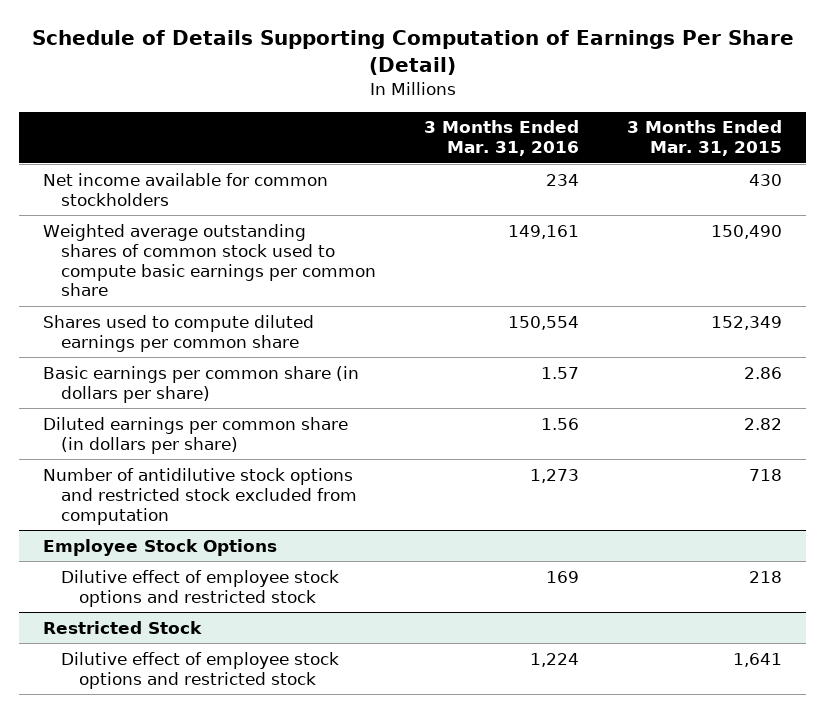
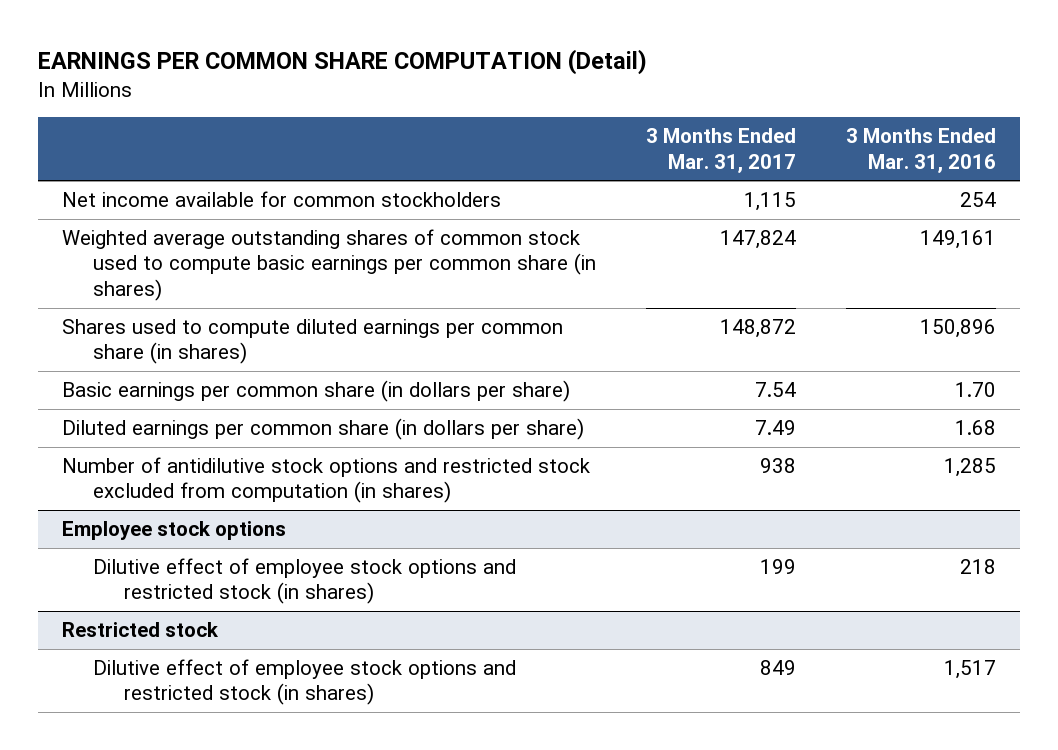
[31,30,794,75] Schedule of Details Supporting Computation of Earnings Per Share (Detail) -> [37,49,647,76] EARNINGS PER COMMON SHARE COMPUTATION (Detail)
[627,120,783,157] 3 Months Ended Mar. 31, 2015 -> none
none -> [646,128,797,173] 3 Months Ended Mar. 31, 2017
[546,173,580,186] 234 -> [959,192,996,208] 254
[43,223,376,297] Weighted average outstanding shares of common stock used to compute basic earnings per common share -> [62,229,597,301] Weighted average outstanding shares of common stock used to compute basic earnings per common share (in shares)
[43,314,315,352] Shares used to compute diluted earnings per common share -> [62,319,564,365] Shares used to compute diluted earnings per common share (in shares)
[508,315,580,330] 150,554 -> [919,319,996,339] 150,896
[541,366,580,379] 1.57 -> [954,382,996,398] 1.70
[541,417,580,430] 1.56 -> [954,420,996,436] 1.68
[43,467,357,525] Number of antidilutive stock options and restricted stock excluded from computation -> [62,457,591,504] Number of antidilutive stock options and restricted stock excluded from computation (in shares)
[530,468,580,483] 1,273 -> [943,458,996,478] 1,285
[43,538,278,556] Employee Stock Options -> [62,521,287,541] Employee stock options
[60,569,339,607] Dilutive effect of employee stock options and restricted stock -> [93,558,517,605] Dilutive effect of employee stock options and restricted stock (in shares)
[546,570,580,583] 169 -> [959,559,996,575] 218
[43,620,203,634] Restricted Stock -> [62,622,220,638] Restricted stock
[60,651,339,689] Dilutive effect of employee stock options and restricted stock -> [93,659,517,706] Dilutive effect of employee stock options and restricted stock (in shares)
[530,652,580,667] 1,224 -> [943,660,996,680] 1,517

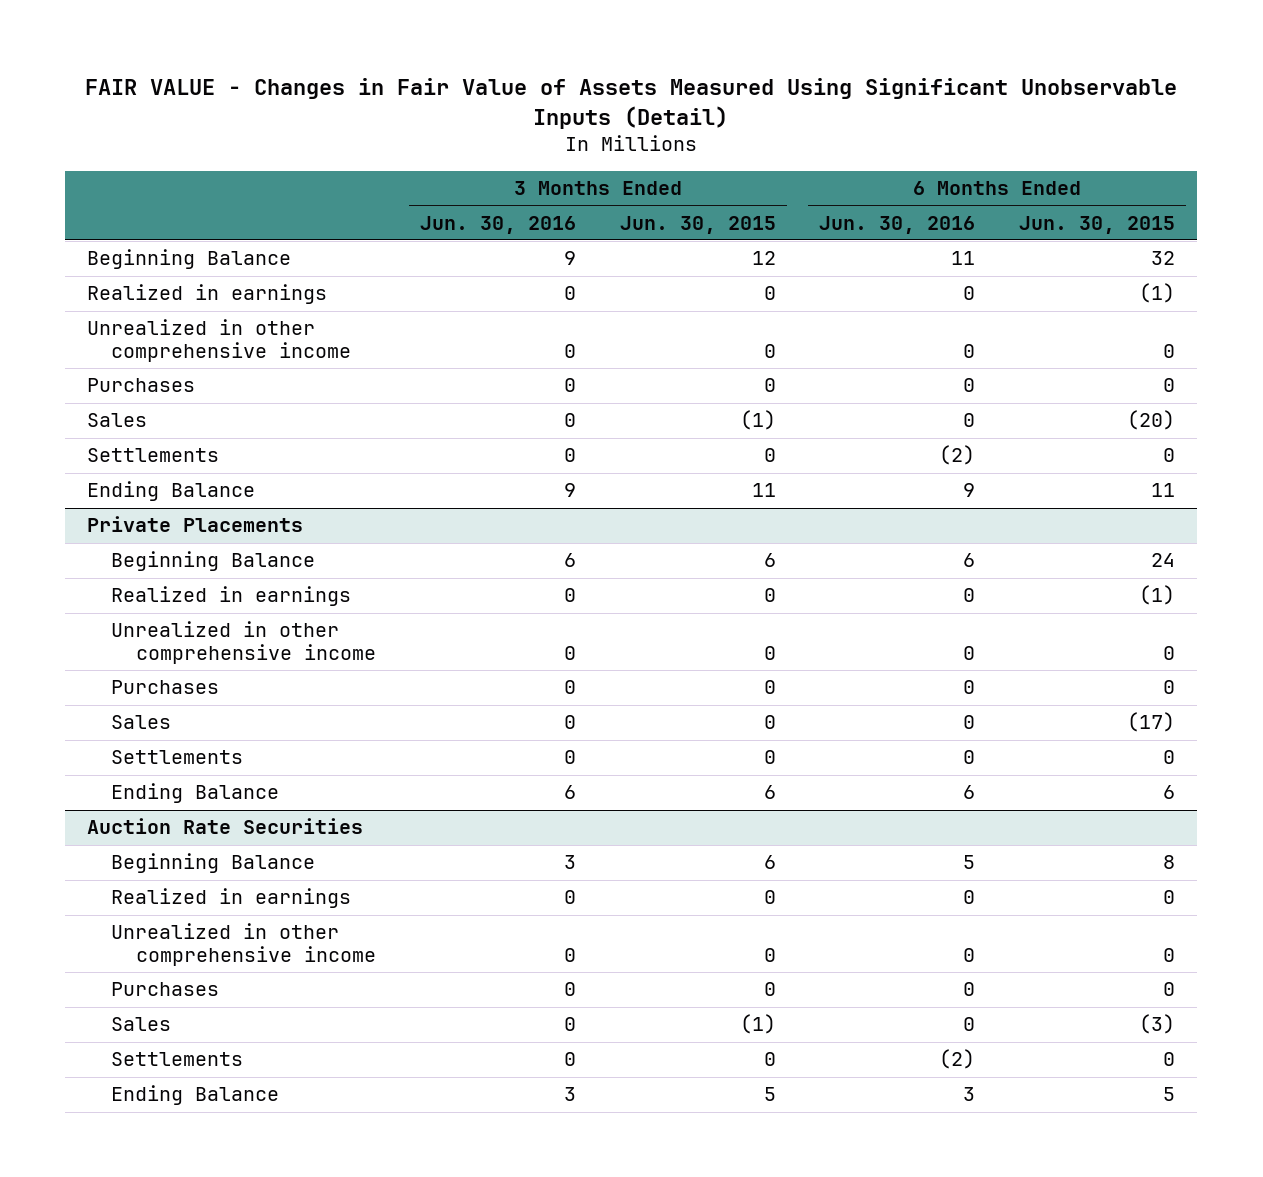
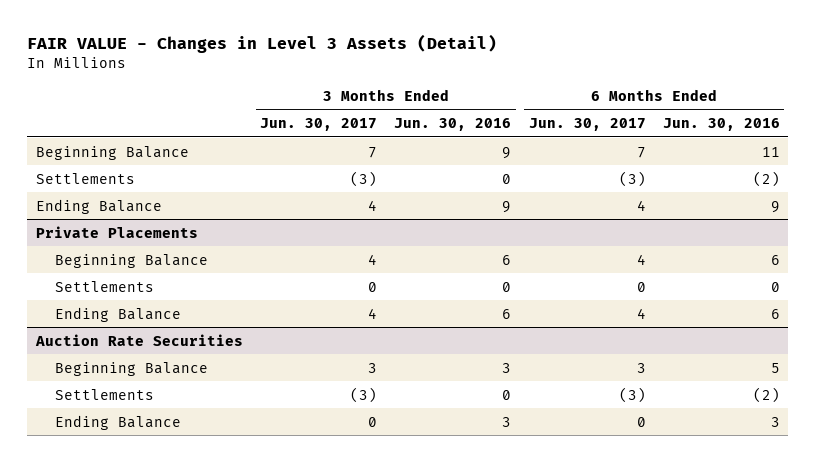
[85,78,1178,130] FAIR VALUE - Changes in Fair Value of Assets Measured Using Significant Unobservable Inputs (Detail) -> [27,34,498,54] FAIR VALUE - Changes in Level 3 Assets (Detail)
[619,215,776,234] Jun. 30, 2015 -> none
[1019,215,1176,234] Jun. 30, 2015 -> none
none -> [260,117,378,131] Jun. 30, 2017
none -> [528,117,646,131] Jun. 30, 2017
[87,284,328,305] Realized in earnings -> none
[87,319,352,362] Unrealized in other comprehensive income -> none
[87,378,196,393] Purchases -> none
[87,413,148,428] Sales -> none
[111,586,352,607] Realized in earnings -> none
[111,621,376,664] Unrealized in other comprehensive income -> none
[111,680,220,695] Purchases -> none
[111,715,172,730] Sales -> none
[111,888,352,909] Realized in earnings -> none
[111,923,376,966] Unrealized in other comprehensive income -> none
[111,982,220,997] Purchases -> none
[111,1017,172,1032] Sales -> none

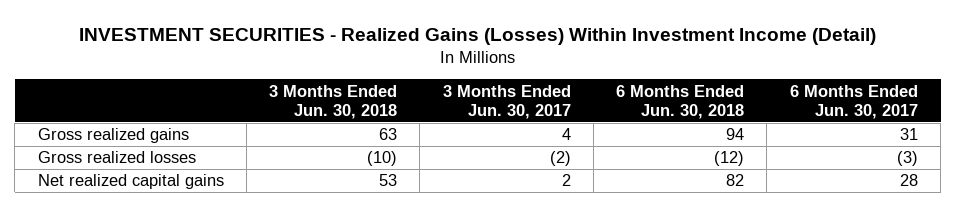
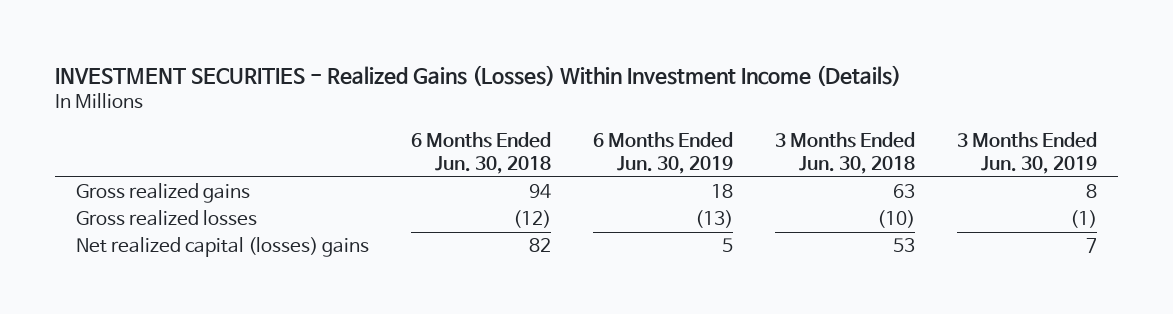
[78,27,876,45] INVESTMENT SECURITIES - Realized Gains (Losses) Within Investment Income (Detail) -> [54,65,901,87] INVESTMENT SECURITIES - Realized Gains (Losses) Within Investment Income (Details)
[442,84,571,119] 3 Months Ended Jun. 30, 2017 -> none
[789,84,918,119] 6 Months Ended Jun. 30, 2017 -> none
none -> [592,132,733,174] 6 Months Ended Jun. 30, 2019
none -> [957,132,1098,174] 3 Months Ended Jun. 30, 2019
[37,174,224,190] Net realized capital gains -> [75,237,369,258] Net realized capital (losses) gains

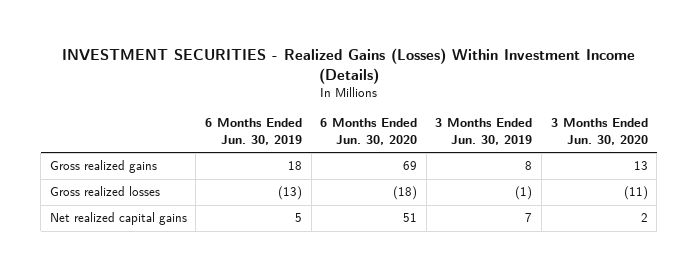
[410,132,551,174] 6 Months Ended Jun. 30, 2018 -> none
[774,132,915,174] 3 Months Ended Jun. 30, 2018 -> none
none -> [320,118,418,145] 6 Months Ended Jun. 30, 2020
none -> [550,118,648,145] 3 Months Ended Jun. 30, 2020
[75,237,369,258] Net realized capital (losses) gains -> [49,212,187,226] Net realized capital gains

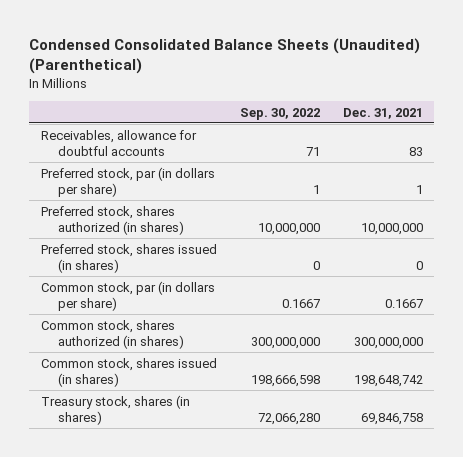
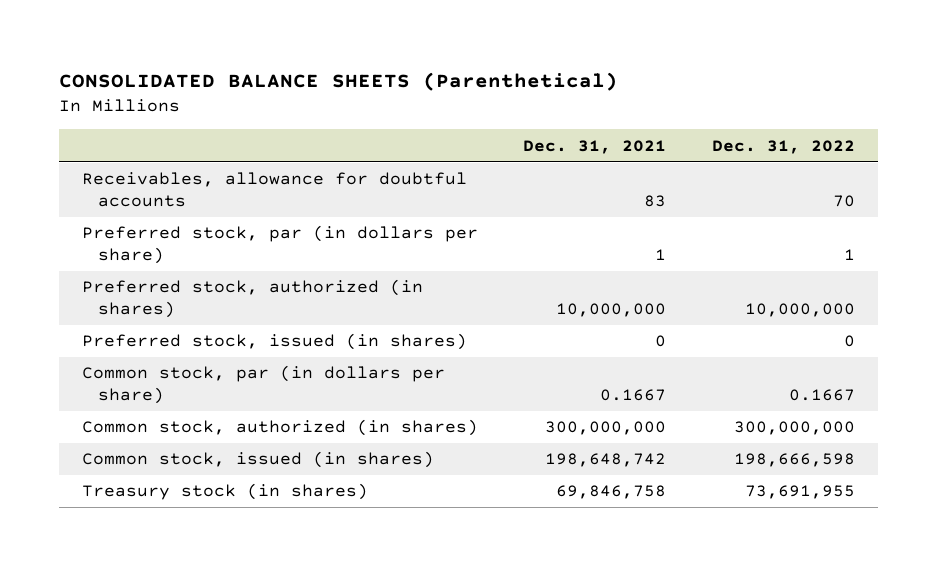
[29,37,421,75] Condensed Consolidated Balance Sheets (Unaudited) (Parenthetical) -> [58,71,618,91] CONSOLIDATED BALANCE SHEETS (Parenthetical)
[239,107,320,120] Sep. 30, 2022 -> none
none -> [711,139,855,154] Dec. 31, 2022
[40,205,184,235] Preferred stock, shares authorized (in shares) -> [81,279,423,318] Preferred stock, authorized (in shares)
[40,243,217,273] Preferred stock, shares issued (in shares) -> [81,333,467,351] Preferred stock, issued (in shares)
[40,319,184,349] Common stock, shares authorized (in shares) -> [81,419,478,437] Common stock, authorized (in shares)
[40,357,217,387] Common stock, shares issued (in shares) -> [81,451,434,469] Common stock, issued (in shares)
[40,394,190,425] Treasury stock, shares (in shares) -> [81,483,368,501] Treasury stock (in shares)

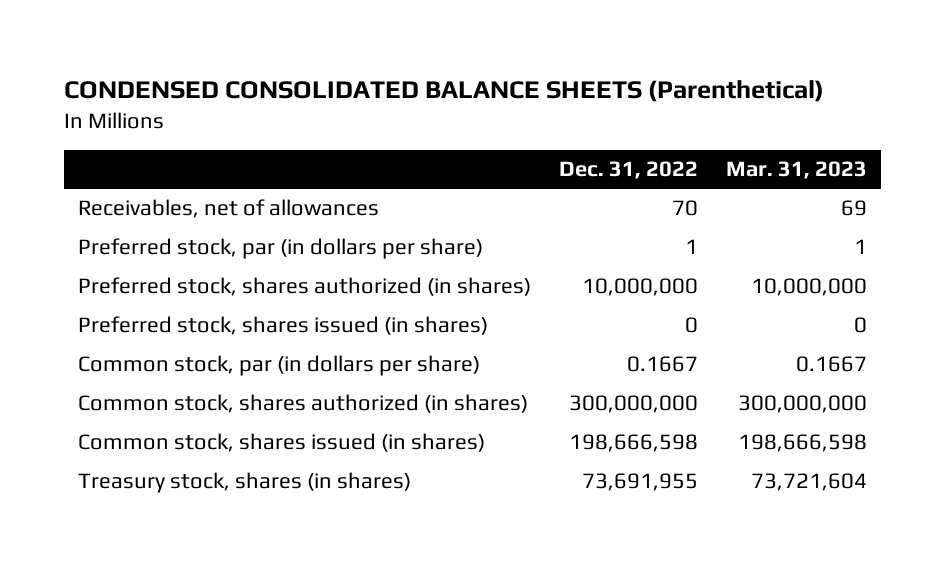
[58,71,618,91] CONSOLIDATED BALANCE SHEETS (Parenthetical) -> [63,79,824,102] CONDENSED CONSOLIDATED BALANCE SHEETS (Parenthetical)
[523,139,667,154] Dec. 31, 2021 -> none
none -> [726,161,868,180] Mar. 31, 2023
[81,172,467,207] Receivables, allowance for doubtful accounts -> [77,199,379,219] Receivables, net of allowances
[81,279,423,318] Preferred stock, authorized (in shares) -> [77,277,531,297] Preferred stock, shares authorized (in shares)
[81,333,467,351] Preferred stock, issued (in shares) -> [77,316,488,336] Preferred stock, shares issued (in shares)
[81,419,478,437] Common stock, authorized (in shares) -> [77,394,528,414] Common stock, shares authorized (in shares)
[81,451,434,469] Common stock, issued (in shares) -> [77,433,485,453] Common stock, shares issued (in shares)
[81,483,368,501] Treasury stock (in shares) -> [77,472,411,494] Treasury stock, shares (in shares)

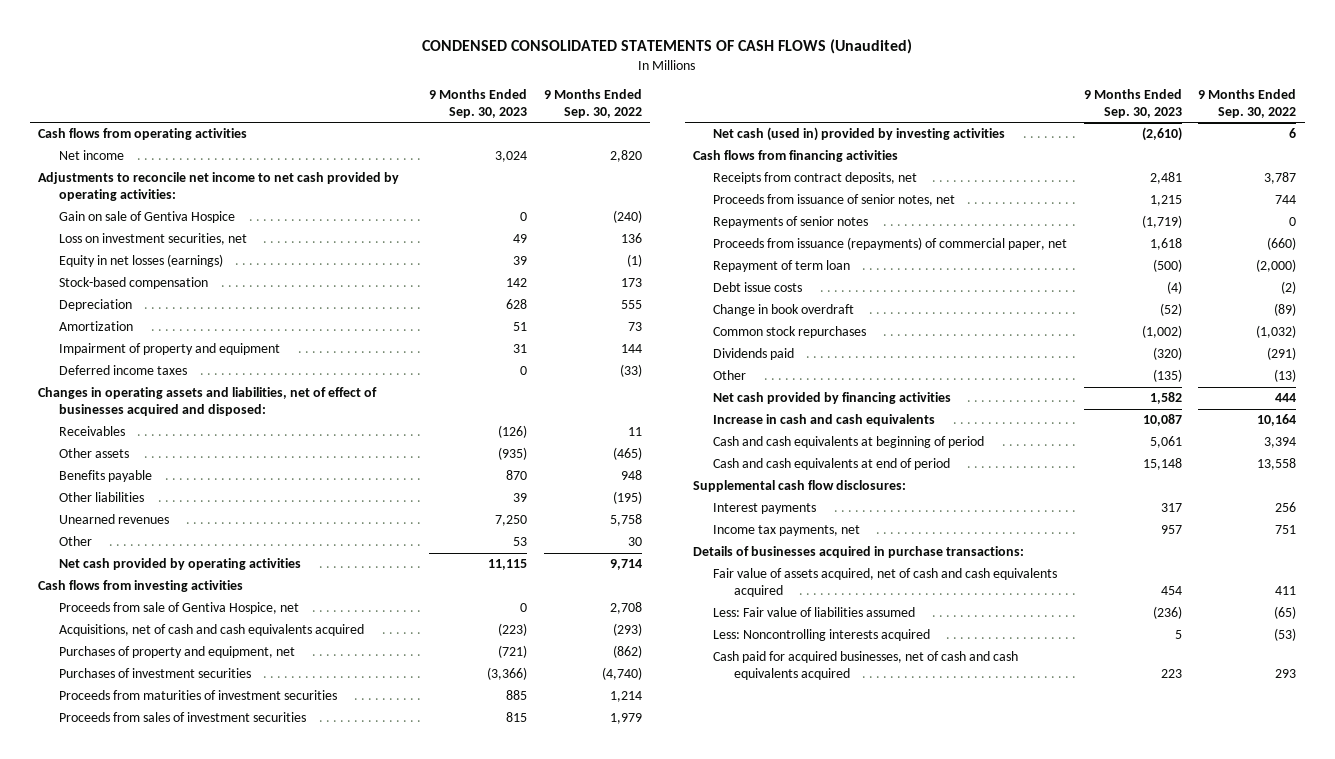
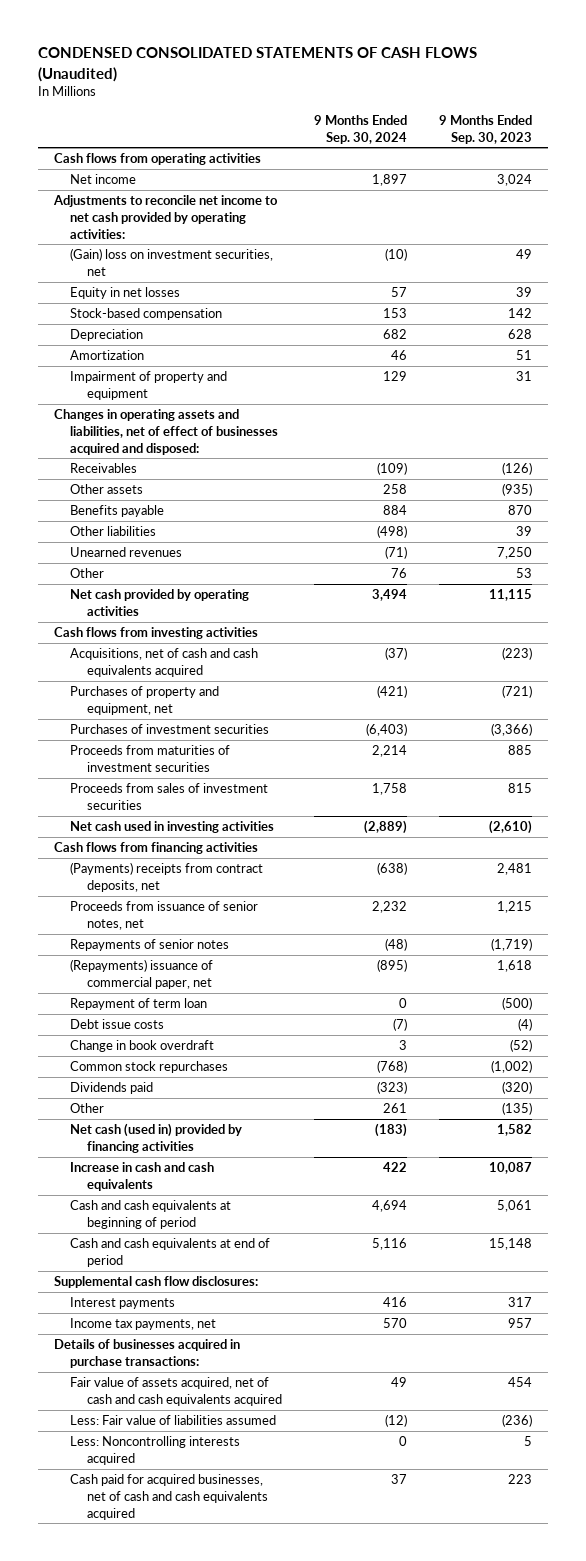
[543,89,642,118] 9 Months Ended Sep. 30, 2022 -> none
none -> [313,114,407,144] 9 Months Ended Sep. 30, 2024
[58,211,235,224] Gain on sale of Gentiva Hospice -> none
[58,233,247,246] Loss on investment securities, net -> [70,248,274,276] (Gain) loss on investment securities, net
[58,254,223,268] Equity in net losses (earnings) -> [70,287,181,300] Equity in net losses
[58,365,187,376] Deferred income taxes -> none
[58,602,299,615] Proceeds from sale of Gentiva Hospice, net -> none
[713,127,1006,142] Net cash (used in) provided by investing activities -> [70,821,275,834] Net cash used in investing activities
[713,172,918,185] Receipts from contract deposits, net -> [70,862,264,892] (Payments) receipts from contract deposits, net
[713,237,1068,251] Proceeds from issuance (repayments) of commercial paper, net -> [70,959,214,989] (Repayments) issuance of commercial paper, net
[713,392,952,405] Net cash provided by financing activities -> [70,1123,243,1153] Net cash (used in) provided by financing activities

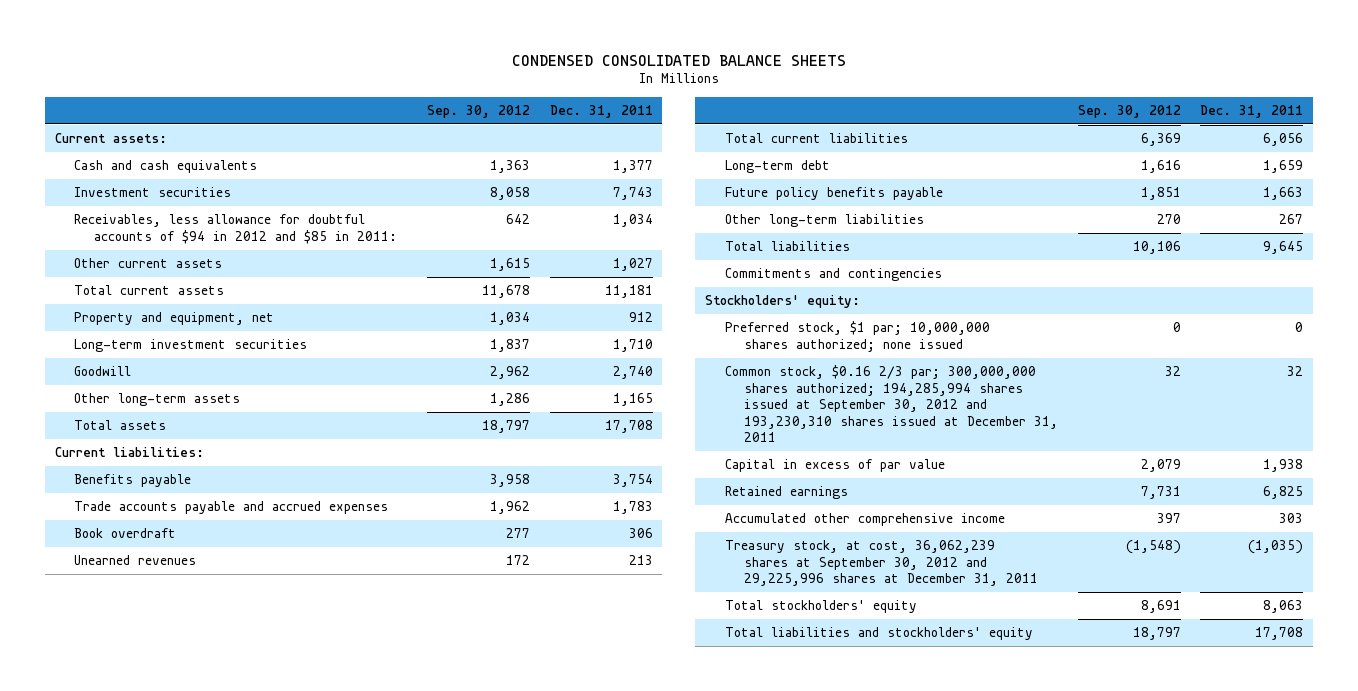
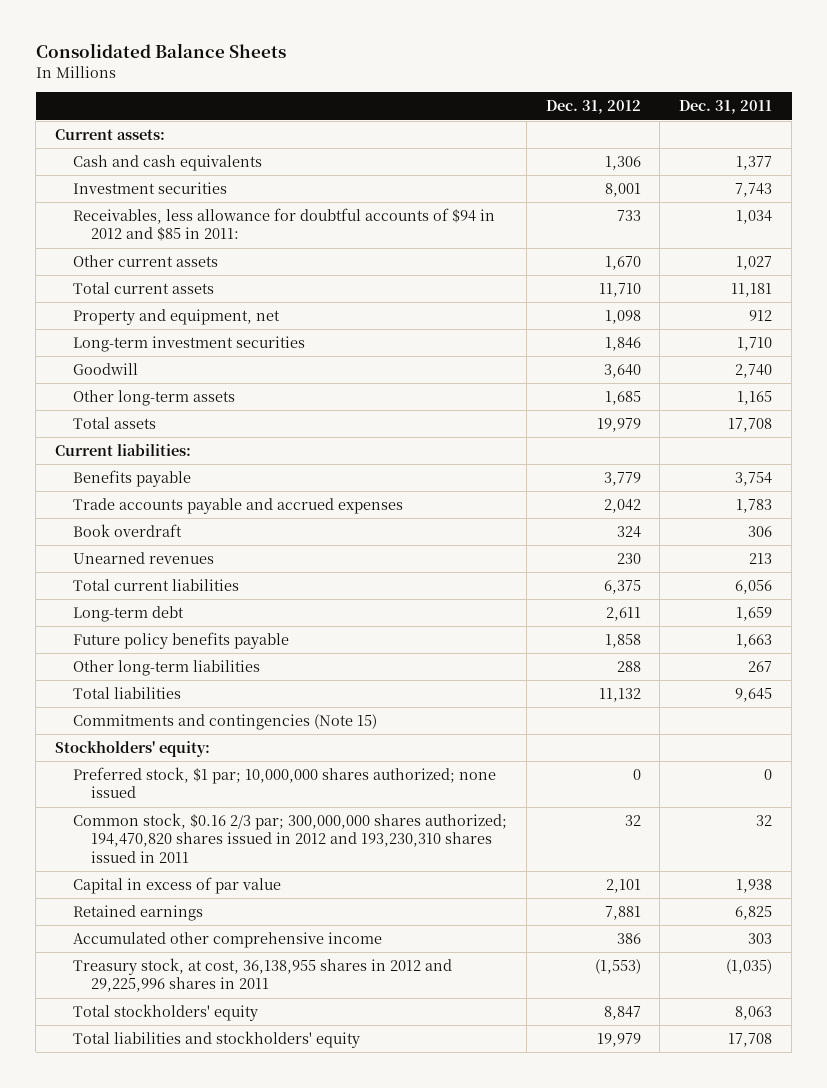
[511,54,846,66] CONDENSED CONSOLIDATED BALANCE SHEETS -> [35,43,286,59] Consolidated Balance Sheets
[427,104,531,118] Sep. 30, 2012 -> none
none -> [545,100,641,115] Dec. 31, 2012
[724,268,942,282] Commitments and contingencies -> [72,713,377,730] Commitments and contingencies (Note 15)
[724,365,1059,443] Common stock, $0.16 2/3 par; 300,000,000 shares authorized; 194,285,994 shares issued at September 30, 2012 and 193,230,310 shares issued at December 31, 2011 -> [72,812,507,863] Common stock, $0.16 2/3 par; 300,000,000 shares authorized; 194,470,820 shares issued in 2012 and 193,230,310 shares issued in 2011
[724,540,1039,587] Treasury stock, at cost, 36,062,239 shares at September 30, 2012 and 29,225,996 shares at December 31, 2011 -> [72,957,452,993] Treasury stock, at cost, 36,138,955 shares in 2012 and 29,225,996 shares in 2011

